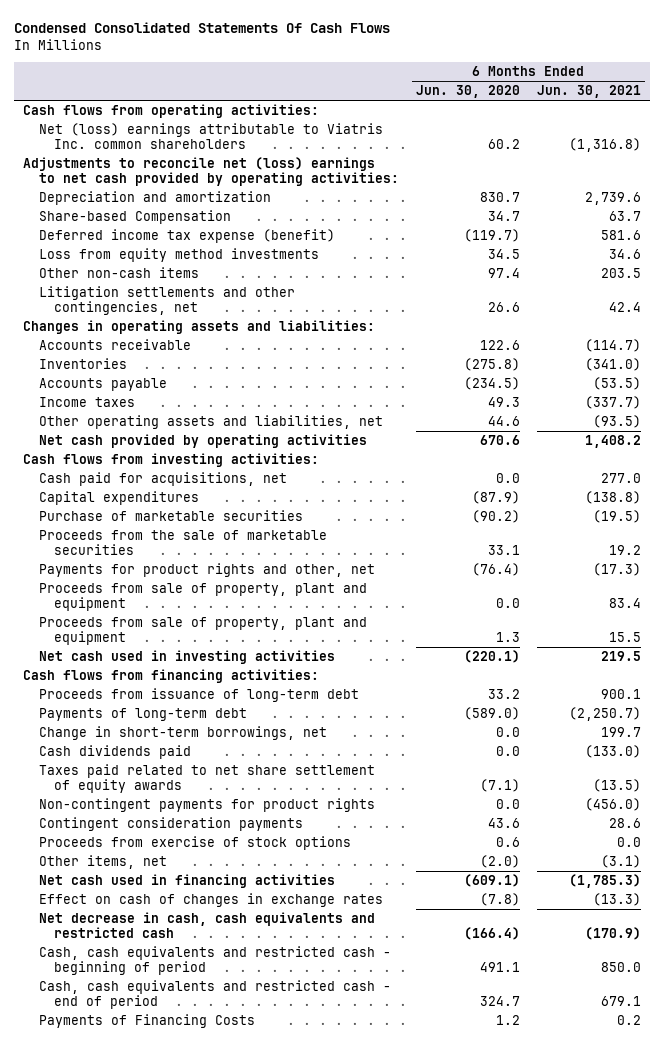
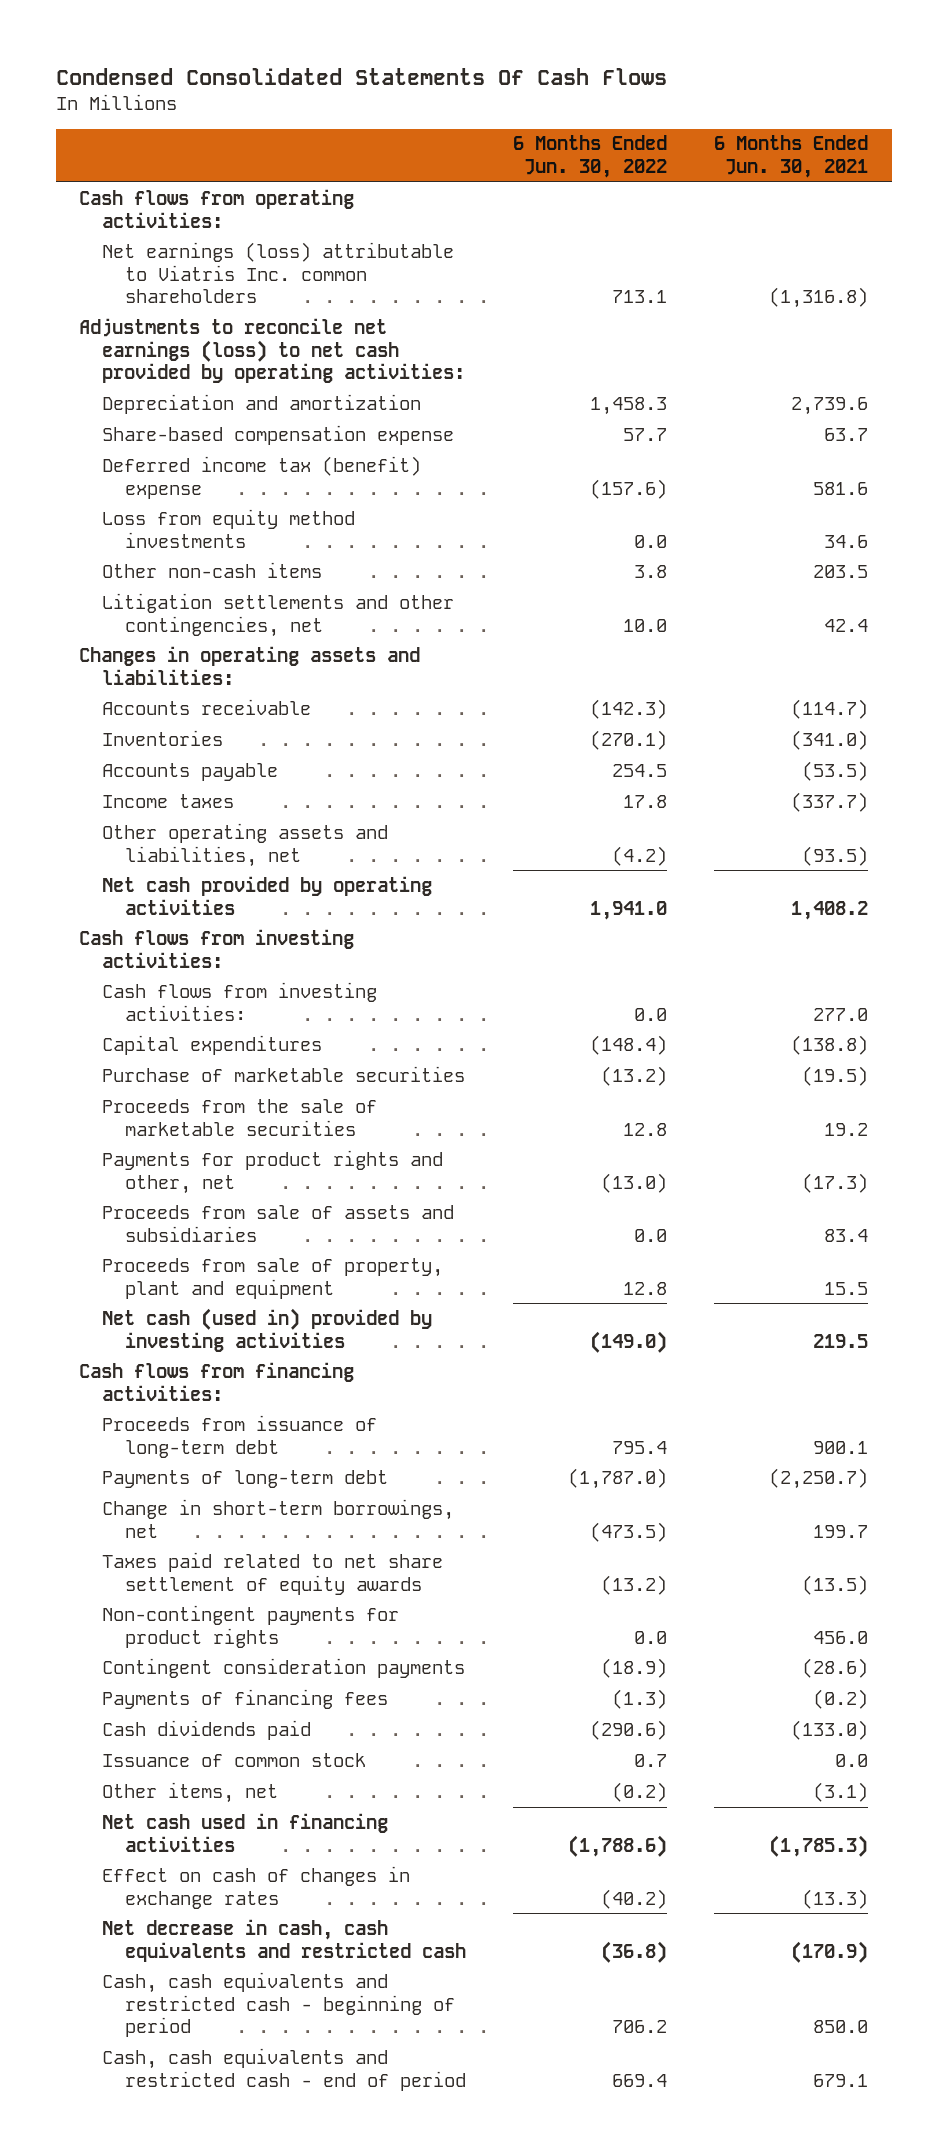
[415,85,520,99] Jun. 30, 2020 -> none
none -> [512,135,667,179] 6 Months Ended Jun. 30, 2022
[38,122,383,150] Net (loss) earnings attributable to Viatris Inc. common shareholders -> [102,241,455,304] Net earnings (loss) attributable to Viatris Inc. common shareholders
[23,156,399,187] Adjustments to reconcile net (loss) earnings to net cash provided by operating activities: -> [79,317,466,384] Adjustments to reconcile net earnings (loss) to net cash provided by operating activities:
[38,209,231,224] Share-based Compensation -> [102,424,455,445] Share-based compensation expense
[38,228,335,243] Deferred income tax expense (benefit) -> [102,455,422,499] Deferred income tax (benefit) expense
[38,471,287,486] Cash paid for acquisitions, net -> [102,981,378,1021] Cash flows from investing activities:
[38,582,367,612] Proceeds from sale of property, plant and equipment -> [102,1204,455,1242] Proceeds from sale of assets and subsidiaries
[38,649,335,664] Net cash used in investing activities -> [102,1307,433,1352] Net cash (used in) provided by investing activities
[38,835,351,850] Proceeds from exercise of stock options -> none
[585,797,642,811] (456.0) -> [812,1630,868,1644] 456.0
[609,817,642,828] 28.6 -> [801,1657,868,1678] (28.6)
none -> [102,1688,389,1709] Payments of financing fees
[38,744,191,759] Cash dividends paid -> [102,1719,312,1740] Cash dividends paid
none -> [102,1752,367,1767] Issuance of common stock
[38,1013,255,1028] Payments of Financing Costs -> none

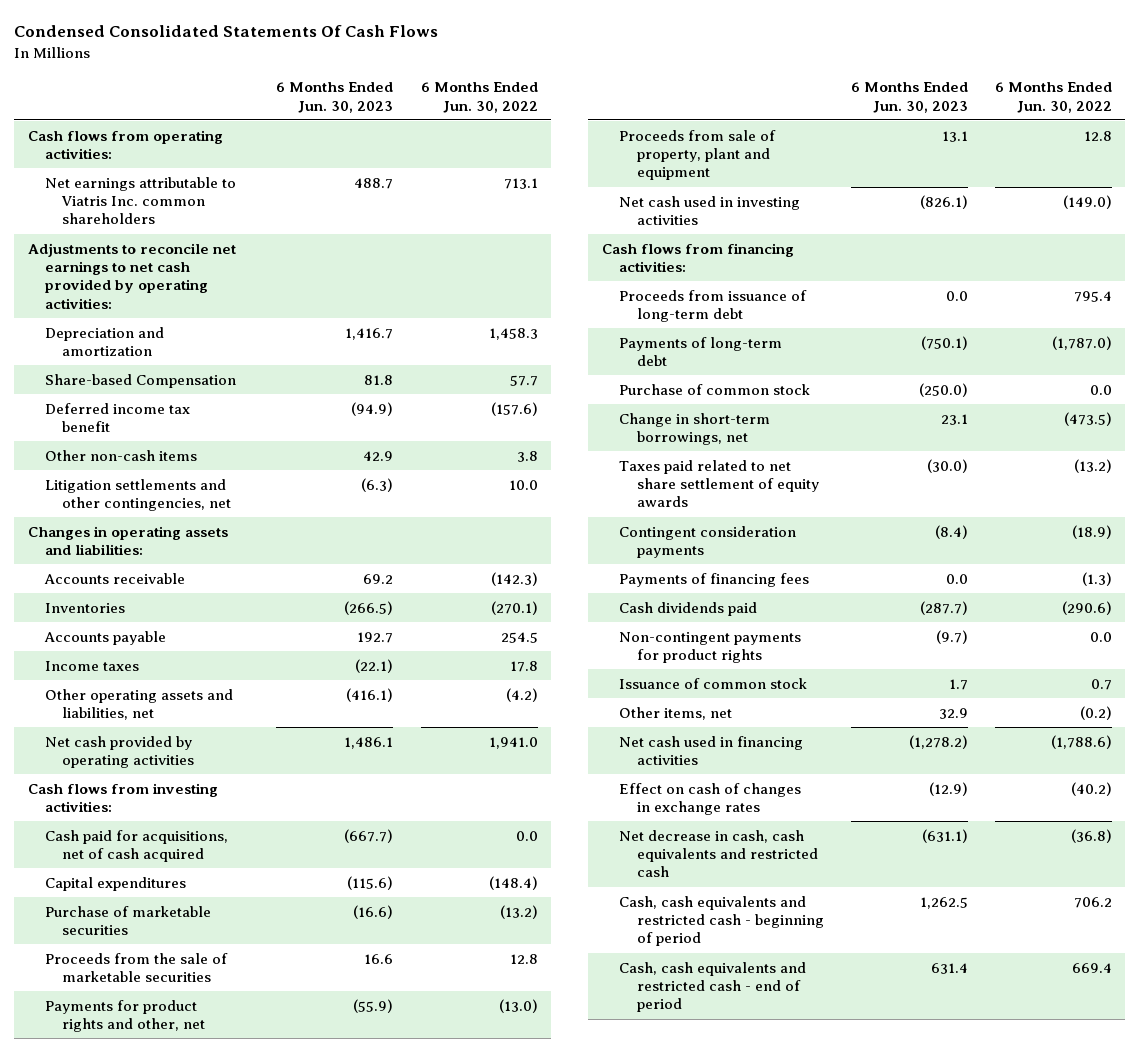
[713,135,868,179] 6 Months Ended Jun. 30, 2021 -> none
none -> [276,82,394,113] 6 Months Ended Jun. 30, 2023
[102,241,455,304] Net earnings (loss) attributable to Viatris Inc. common shareholders -> [45,176,237,225] Net earnings attributable to Viatris Inc. common shareholders
[79,317,466,384] Adjustments to reconcile net earnings (loss) to net cash provided by operating activities: -> [27,242,236,309] Adjustments to reconcile net earnings to net cash provided by operating activities:
[102,508,356,548] Loss from equity method investments -> none
[102,424,455,445] Share-based compensation expense -> [45,373,237,388] Share-based Compensation
[102,455,422,499] Deferred income tax (benefit) expense -> [45,402,191,433] Deferred income tax benefit
[102,981,378,1021] Cash flows from investing activities: -> [45,829,229,863] Cash paid for acquisitions, net of cash acquired
[102,1204,455,1242] Proceeds from sale of assets and subsidiaries -> none
[102,1307,433,1352] Net cash (used in) provided by investing activities -> [619,195,801,226] Net cash used in investing activities
none -> [619,383,811,395] Purchase of common stock
[102,1604,400,1648] Non-contingent payments for product rights -> [619,631,802,664] Non-contingent payments for product rights

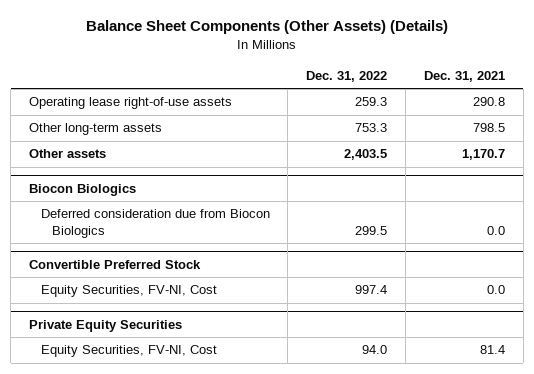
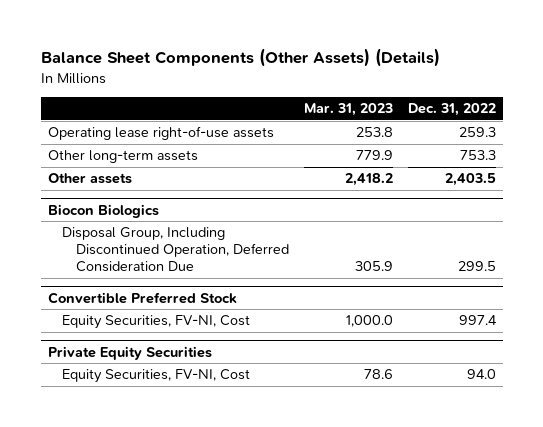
[423,70,505,82] Dec. 31, 2021 -> none
none -> [303,103,393,117] Mar. 31, 2023
[40,209,270,238] Deferred consideration due from Biocon Biologics -> [61,227,289,273] Disposal Group, Including Discontinued Operation, Deferred Consideration Due

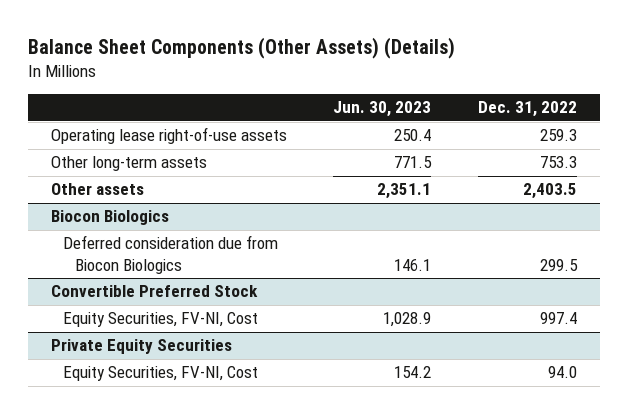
[303,103,393,117] Mar. 31, 2023 -> none
none -> [333,101,432,118] Jun. 30, 2023
[61,227,289,273] Disposal Group, Including Discontinued Operation, Deferred Consideration Due -> [62,235,278,274] Deferred consideration due from Biocon Biologics

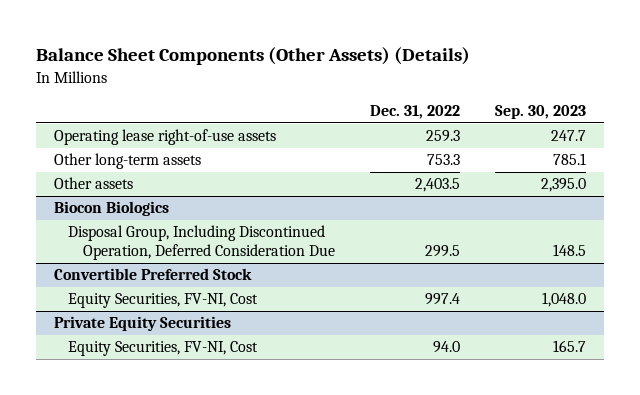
[333,101,432,118] Jun. 30, 2023 -> none
none -> [495,105,587,120] Sep. 30, 2023
[62,235,278,274] Deferred consideration due from Biocon Biologics -> [68,225,336,261] Disposal Group, Including Discontinued Operation, Deferred Consideration Due

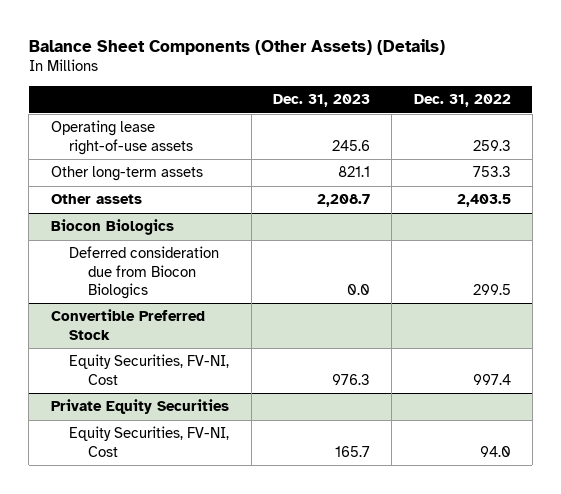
[495,105,587,120] Sep. 30, 2023 -> none
none -> [272,94,370,108] Dec. 31, 2023
[68,225,336,261] Disposal Group, Including Discontinued Operation, Deferred Consideration Due -> [69,246,220,299] Deferred consideration due from Biocon Biologics

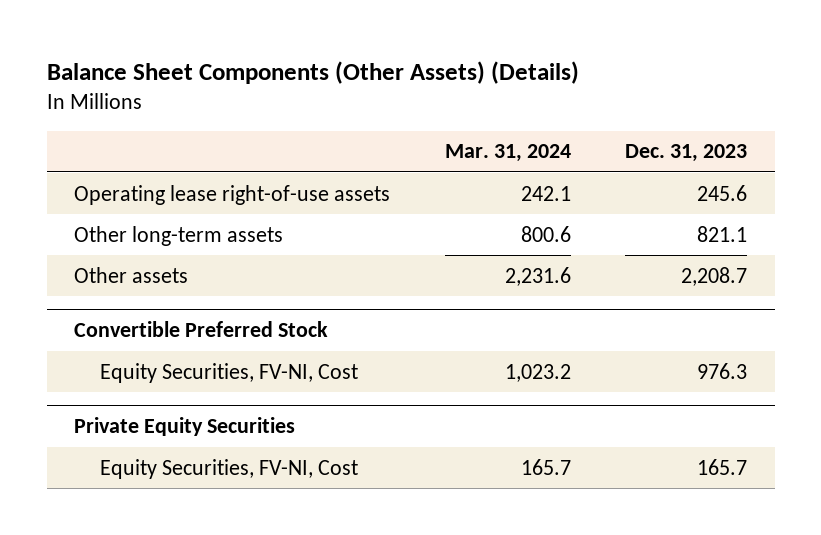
[413,94,511,108] Dec. 31, 2022 -> none
none -> [444,144,571,163] Mar. 31, 2024
[50,219,174,236] Biocon Biologics -> none
[69,246,220,299] Deferred consideration due from Biocon Biologics -> none

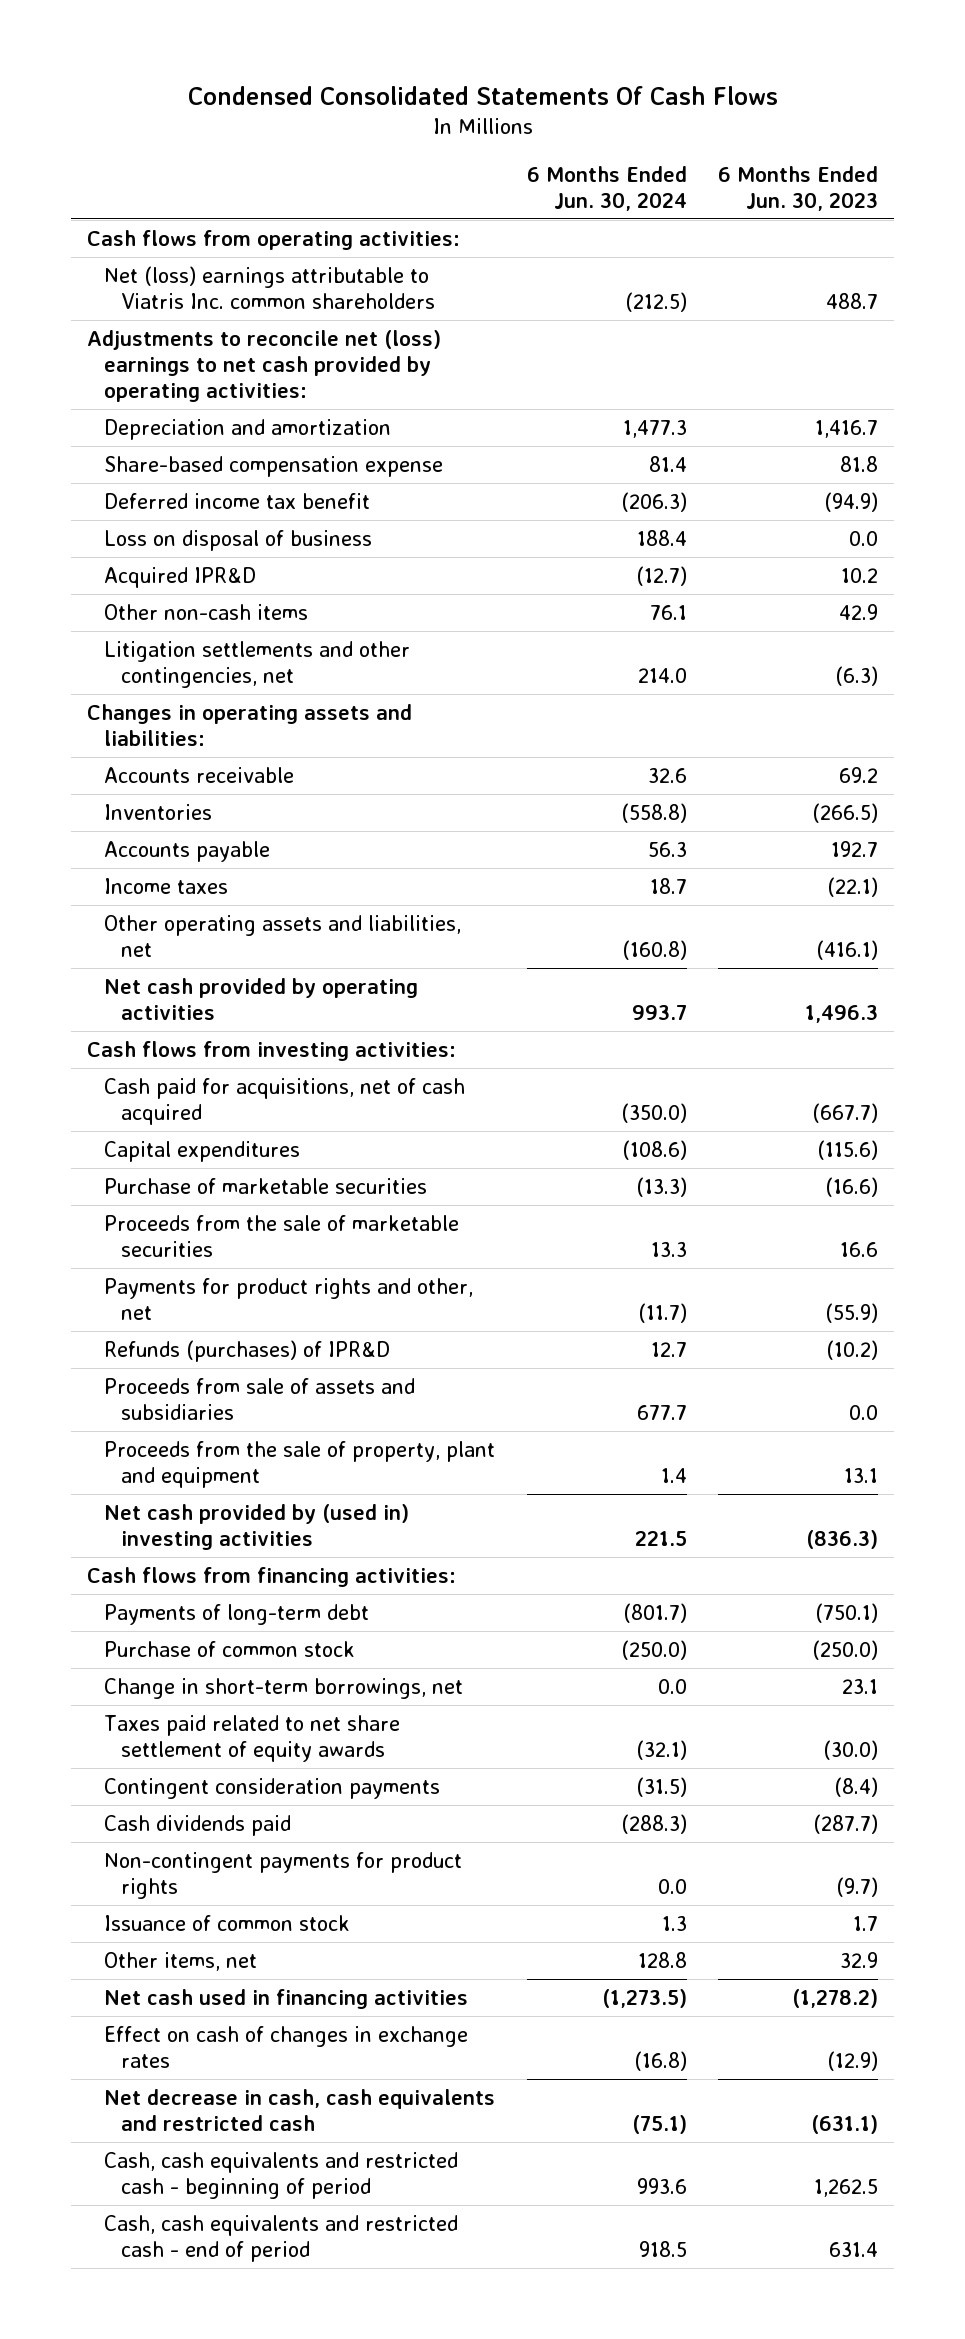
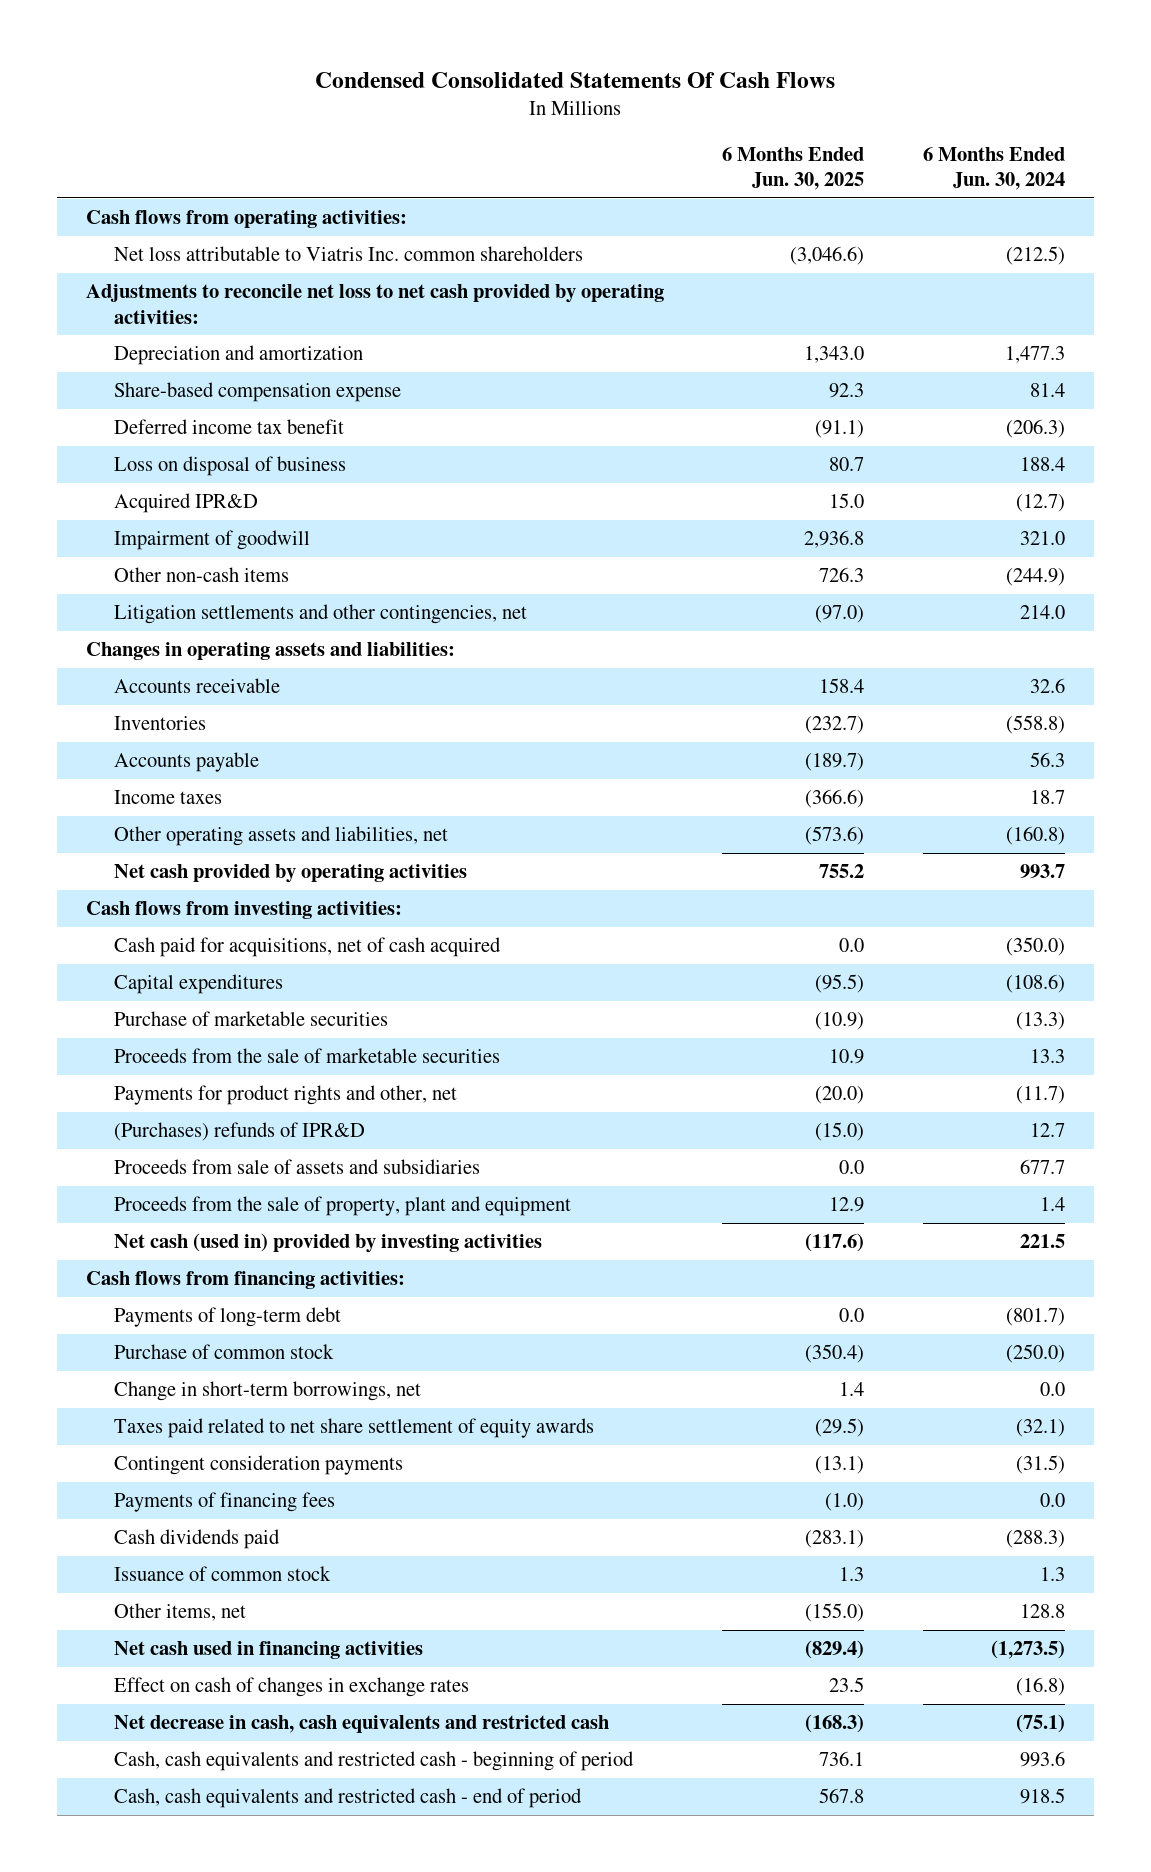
[718,165,879,211] 6 Months Ended Jun. 30, 2023 -> none
none -> [722,146,865,191] 6 Months Ended Jun. 30, 2025
[103,266,435,309] Net (loss) earnings attributable to Viatris Inc. common shareholders -> [113,246,583,262] Net loss attributable to Viatris Inc. common shareholders
[86,330,441,402] Adjustments to reconcile net (loss) earnings to net cash provided by operating activities: -> [85,284,664,324] Adjustments to reconcile net loss to net cash provided by operating activities:
none -> [113,530,310,551] Impairment of goodwill
[649,605,687,621] 76.1 -> [1005,568,1065,587] (244.9)
[103,1340,390,1363] Refunds (purchases) of IPR&D -> [113,1122,365,1142] (Purchases) refunds of IPR&D
[103,1504,409,1550] Net cash provided by (used in) investing activities -> [113,1233,542,1254] Net cash (used in) provided by investing activities
none -> [113,1492,335,1513] Payments of financing fees
[103,1852,462,1899] Non-contingent payments for product rights -> none

